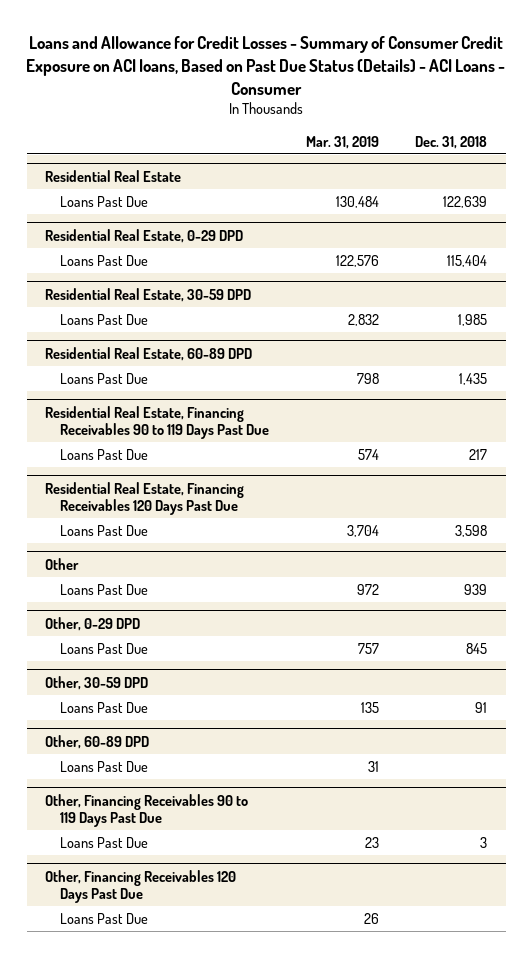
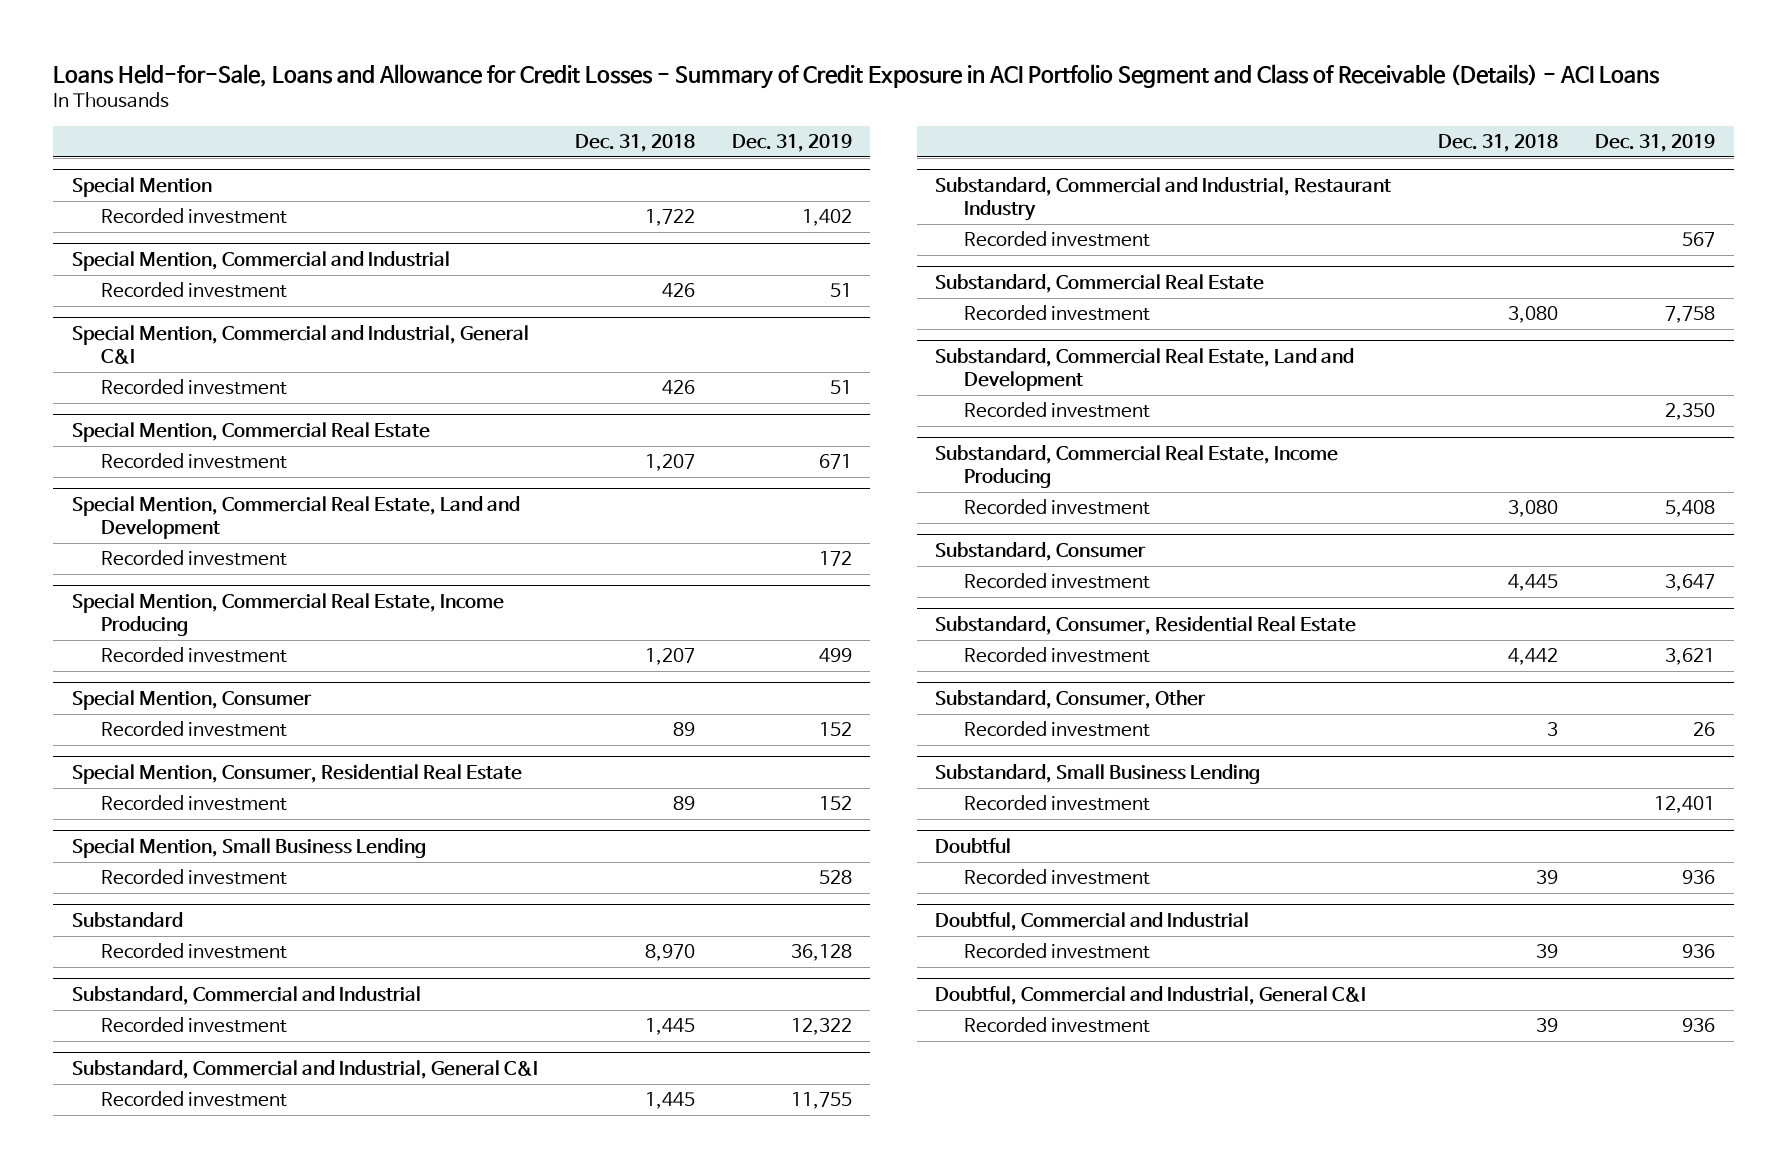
[26,36,506,95] Loans and Allowance for Credit Losses - Summary of Consumer Credit Exposure on ACI loans, Based on Past Due Status (Details) - ACI Loans - Consumer -> [53,63,1661,89] Loans Held-for-Sale, Loans and Allowance for Credit Losses - Summary of Credit Exposure in ACI Portfolio Segment and Class of Receivable (Details) - ACI Loans
[305,135,379,149] Mar. 31, 2019 -> none
none -> [731,133,852,152] Dec. 31, 2019
[60,195,149,207] Loans Past Due -> none
[44,228,243,243] Residential Real Estate, 0-29 DPD -> none
[60,254,149,266] Loans Past Due -> none
[44,287,251,302] Residential Real Estate, 30-59 DPD -> none
[60,313,149,325] Loans Past Due -> none
[44,346,252,361] Residential Real Estate, 60-89 DPD -> none
[60,372,149,384] Loans Past Due -> none
[44,405,270,440] Residential Real Estate, Financing Receivables 90 to 119 Days Past Due -> none
[60,448,149,460] Loans Past Due -> none
[44,481,244,516] Residential Real Estate, Financing Receivables 120 Days Past Due -> none
[60,524,149,536] Loans Past Due -> none
[60,583,149,595] Loans Past Due -> none
[44,616,140,631] Other, 0-29 DPD -> none
[60,642,149,654] Loans Past Due -> none
[44,675,148,690] Other, 30-59 DPD -> none
[60,701,149,713] Loans Past Due -> none
[44,734,149,749] Other, 60-89 DPD -> none
[60,760,149,772] Loans Past Due -> none
[44,793,248,828] Other, Financing Receivables 90 to 119 Days Past Due -> none
[60,836,149,848] Loans Past Due -> none
[44,869,236,904] Other, Financing Receivables 120 Days Past Due -> none
[60,912,149,924] Loans Past Due -> none
[44,169,181,182] Residential Real Estate -> [71,176,212,197] Special Mention
none -> [100,208,287,225] Recorded investment
none -> [71,250,450,271] Special Mention, Commercial and Industrial
none -> [100,282,287,299] Recorded investment
none -> [71,324,529,365] Special Mention, Commercial and Industrial, General C&I
none -> [100,379,287,396] Recorded investment
none -> [71,421,430,442] Special Mention, Commercial Real Estate
none -> [100,453,287,470] Recorded investment
none -> [71,495,520,540] Special Mention, Commercial Real Estate, Land and Development
none -> [100,550,287,567] Recorded investment
none -> [71,592,504,637] Special Mention, Commercial Real Estate, Income Producing
none -> [100,647,287,664] Recorded investment
none -> [71,689,312,710] Special Mention, Consumer
none -> [100,721,287,738] Recorded investment
none -> [71,763,522,784] Special Mention, Consumer, Residential Real Estate
none -> [100,795,287,812] Recorded investment
none -> [71,837,426,858] Special Mention, Small Business Lending
none -> [100,869,287,886] Recorded investment
[44,557,79,570] Other -> [71,911,183,928] Substandard
none -> [100,943,287,960] Recorded investment
none -> [71,985,421,1005] Substandard, Commercial and Industrial
none -> [100,1017,287,1034] Recorded investment
none -> [71,1059,538,1079] Substandard, Commercial and Industrial, General C&I
none -> [100,1091,287,1108] Recorded investment
none -> [935,176,1392,222] Substandard, Commercial and Industrial, Restaurant Industry
none -> [964,231,1151,248] Recorded investment
none -> [935,273,1265,293] Substandard, Commercial Real Estate
none -> [964,305,1151,322] Recorded investment
none -> [935,347,1355,392] Substandard, Commercial Real Estate, Land and Development
none -> [964,402,1151,419] Recorded investment
none -> [935,444,1339,489] Substandard, Commercial Real Estate, Income Producing
none -> [964,499,1151,516] Recorded investment
none -> [935,541,1147,561] Substandard, Consumer
none -> [964,573,1151,590] Recorded investment
none -> [935,615,1357,635] Substandard, Consumer, Residential Real Estate
none -> [964,647,1151,664] Recorded investment
none -> [935,689,1207,709] Substandard, Consumer, Other
none -> [964,721,1151,738] Recorded investment
none -> [935,763,1261,784] Substandard, Small Business Lending
none -> [964,795,1151,812] Recorded investment
none -> [935,837,1012,853] Doubtful
none -> [964,869,1151,886] Recorded investment
none -> [935,911,1250,931] Doubtful, Commercial and Industrial
none -> [964,943,1151,960] Recorded investment
none -> [935,985,1367,1005] Doubtful, Commercial and Industrial, General C&I
none -> [964,1017,1151,1034] Recorded investment

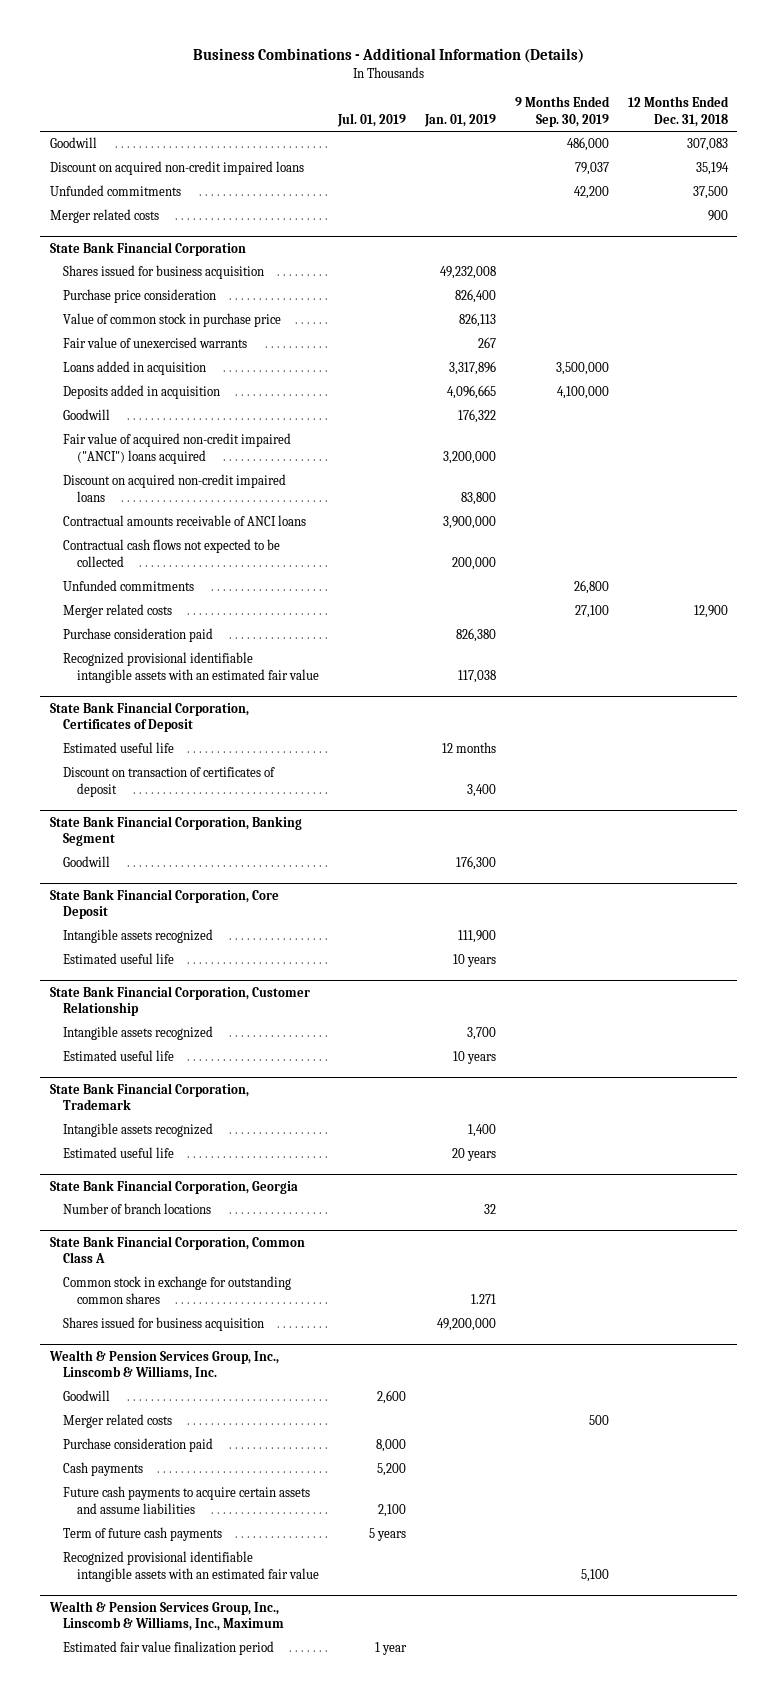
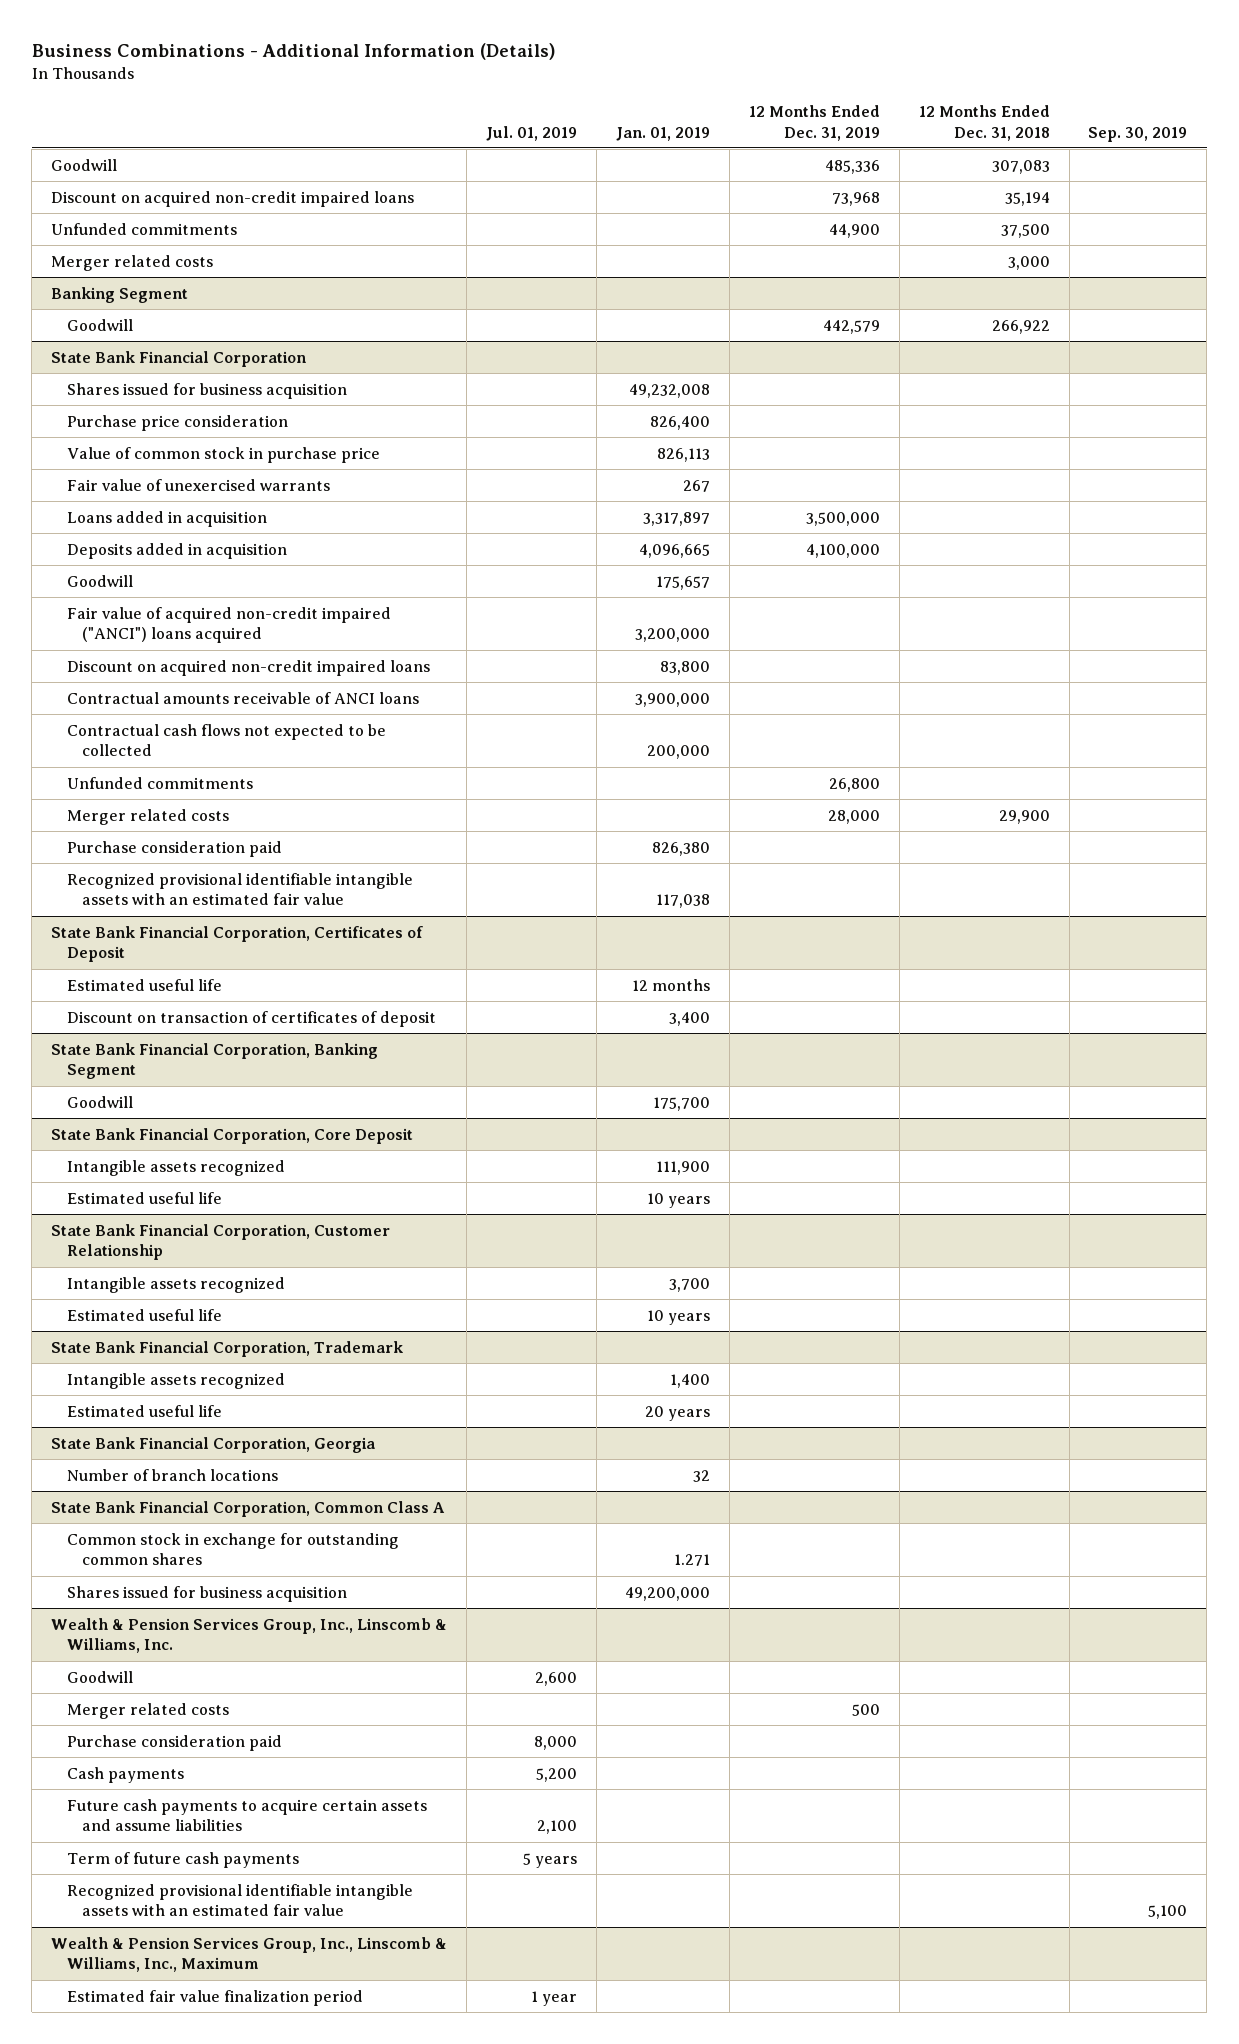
[514,96,610,127] 9 Months Ended Sep. 30, 2019 -> none
none -> [748,104,880,141] 12 Months Ended Dec. 31, 2019
none -> [1088,126,1188,142] Sep. 30, 2019
[707,210,728,222] 900 -> [1007,255,1050,270] 3,000
none -> [51,286,189,303] Banking Segment
none -> [66,318,133,331] Goodwill
[448,361,496,376] 3,317,896 -> [642,511,710,526] 3,317,897
[457,409,496,424] 176,322 -> [655,575,710,590] 175,657
[693,605,728,619] 12,900 -> [998,809,1050,824] 29,900
[455,856,496,871] 176,300 -> [652,1096,710,1111] 175,700

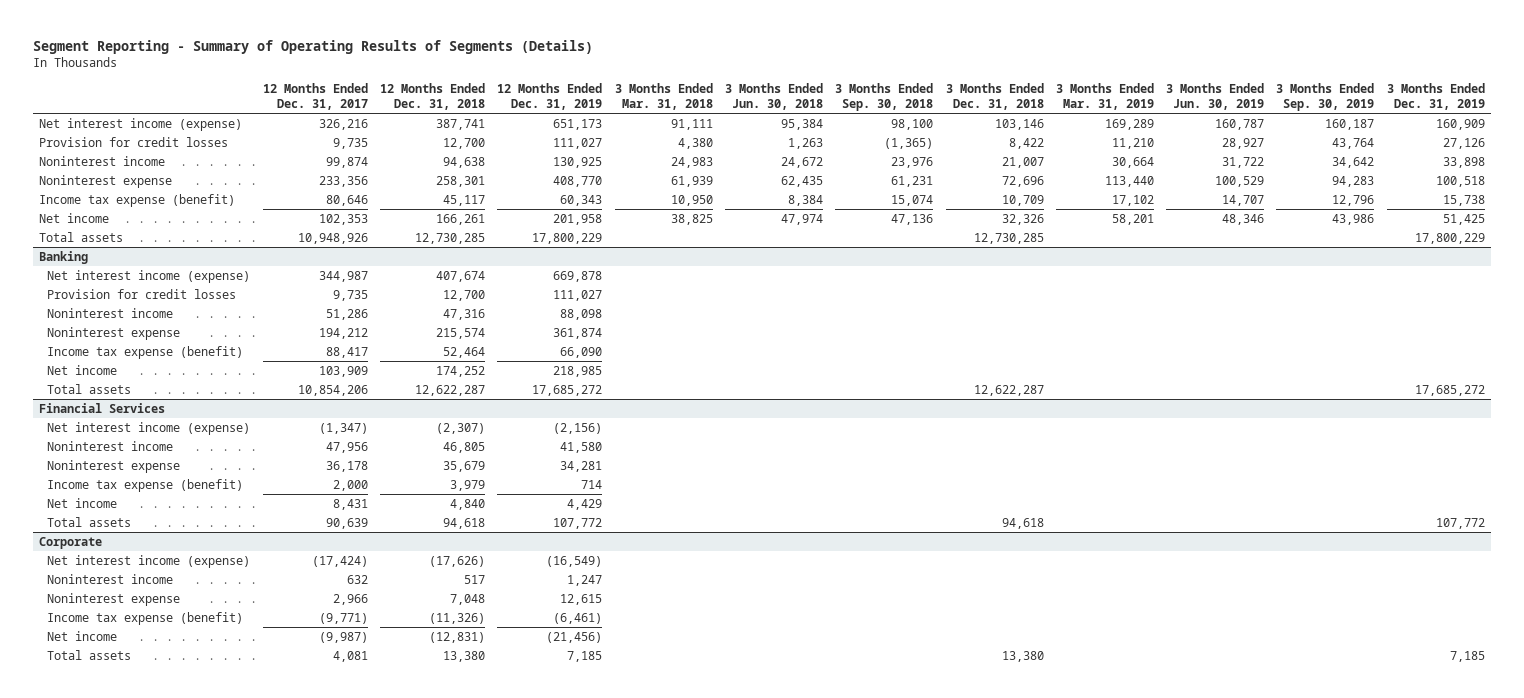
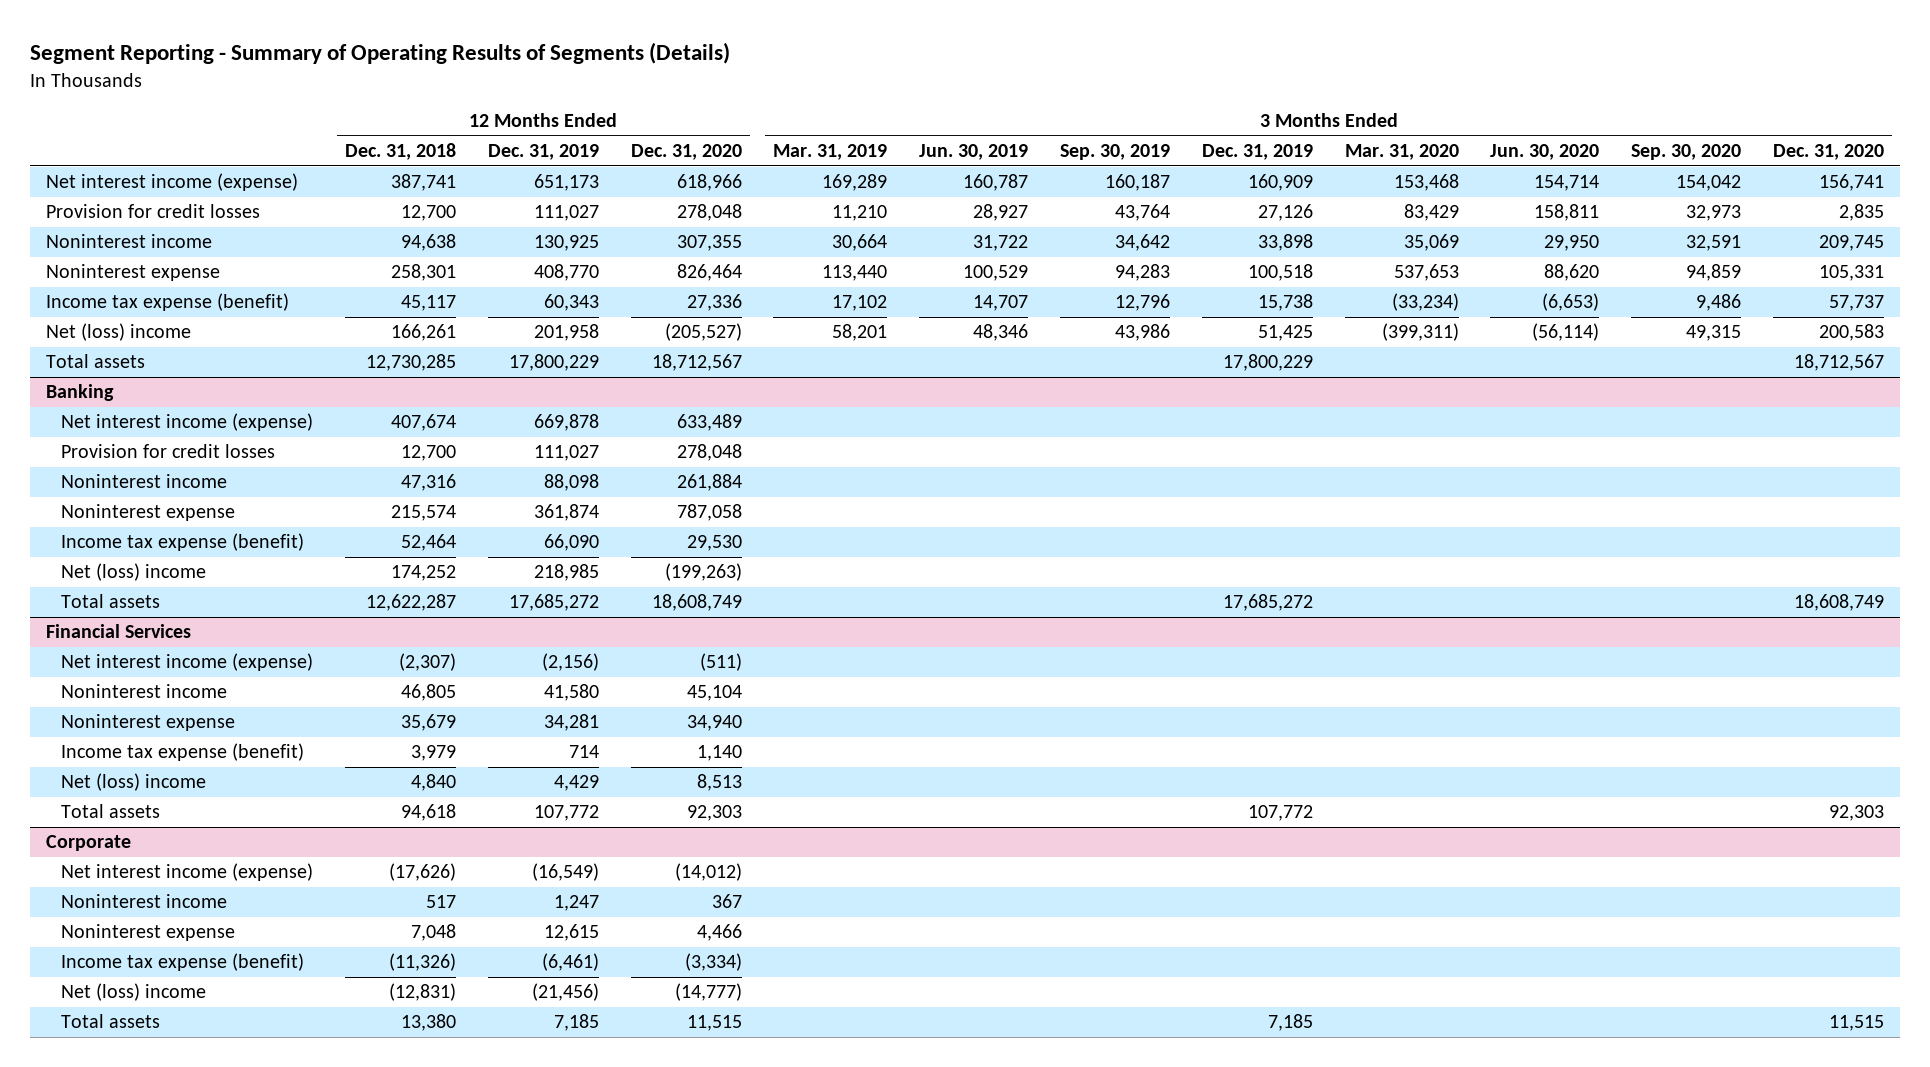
[262,82,368,110] 12 Months Ended Dec. 31, 2017 -> none
[614,82,713,110] 3 Months Ended Mar. 31, 2018 -> none
[724,82,823,110] 3 Months Ended Jun. 30, 2018 -> none
[835,82,934,111] 3 Months Ended Sep. 30, 2018 -> none
[945,82,1044,110] 3 Months Ended Dec. 31, 2018 -> none
none -> [630,144,742,161] Dec. 31, 2020
none -> [1344,144,1459,161] Mar. 31, 2020
none -> [1490,144,1600,161] Jun. 30, 2020
none -> [1631,144,1742,161] Sep. 30, 2020
none -> [1772,144,1884,161] Dec. 31, 2020
[38,212,109,223] Net income -> [45,323,191,342] Net (loss) income
[47,364,118,375] Net income -> [61,563,207,582] Net (loss) income
[47,497,118,508] Net income -> [61,773,207,792] Net (loss) income
[47,630,118,641] Net income -> [61,983,207,1002] Net (loss) income

